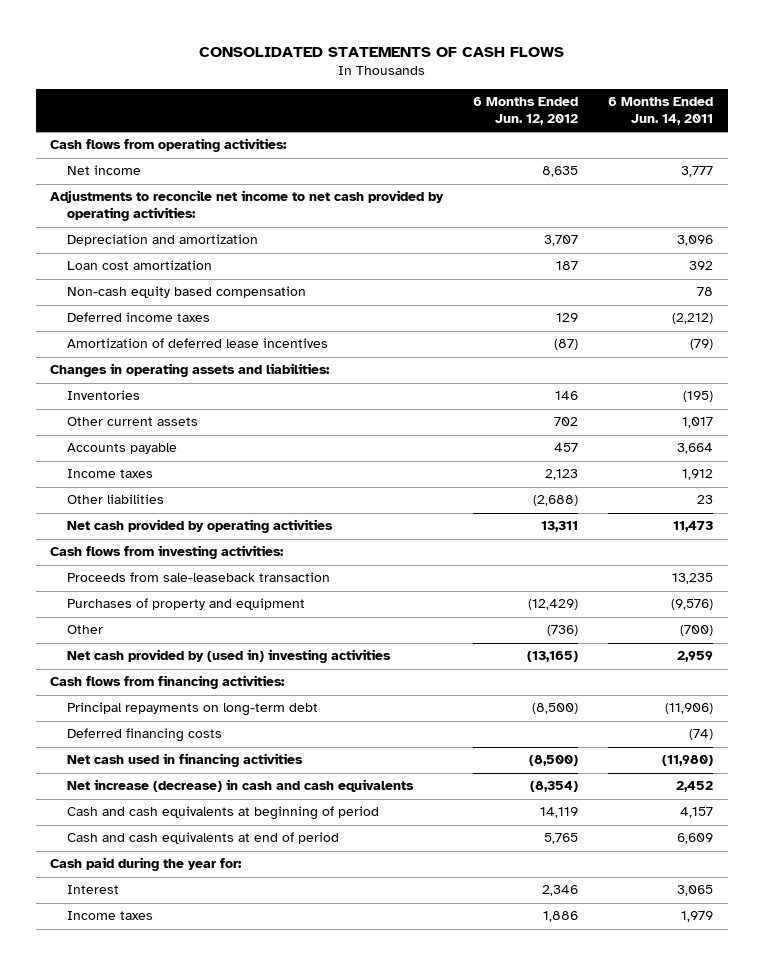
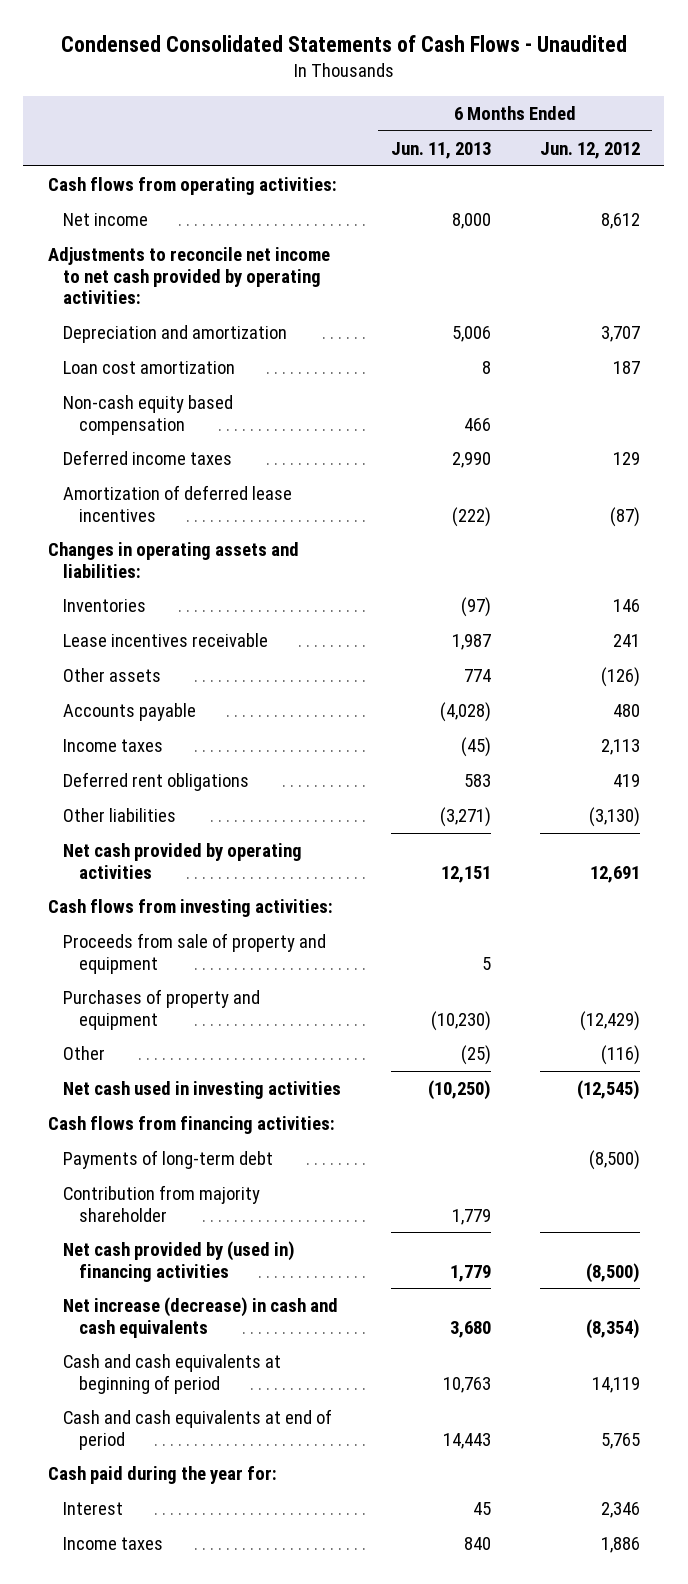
[198,46,564,57] CONSOLIDATED STATEMENTS OF CASH FLOWS -> [60,34,627,52] Condensed Consolidated Statements of Cash Flows - Unaudited
[607,97,713,126] 6 Months Ended Jun. 14, 2011 -> none
none -> [390,141,491,159] Jun. 11, 2013
[542,166,579,178] 8,635 -> [600,213,640,230] 8,612
none -> [63,633,269,648] Lease incentives receivable
[67,417,199,427] Other current assets -> [63,668,162,683] Other assets
[554,417,579,427] 702 -> [600,667,640,688] (126)
[554,443,579,453] 457 -> [612,704,640,718] 480
[545,469,579,481] 2,123 -> [600,739,640,756] 2,113
none -> [63,772,250,792] Deferred rent obligations
[533,495,579,507] (2,688) -> [588,807,640,828] (3,130)
[541,521,579,533] 13,311 -> [589,865,640,883] 12,691
[67,572,331,583] Proceeds from sale-leaseback transaction -> [63,933,327,974] Proceeds from sale of property and equipment
[547,625,579,637] (736) -> [600,1045,640,1066] (116)
[67,649,392,664] Net cash provided by (used in) investing activities -> [63,1081,342,1100] Net cash used in investing activities
[527,651,579,663] (13,165) -> [576,1080,640,1101] (12,545)
[67,728,223,743] Deferred financing costs -> none
[67,702,319,717] Principal repayments on long-term debt -> [63,1150,274,1170] Payments of long-term debt
none -> [63,1185,261,1222] Contribution from majority shareholder
[67,753,304,768] Net cash used in financing activities -> [63,1241,296,1282] Net cash provided by (used in) financing activities

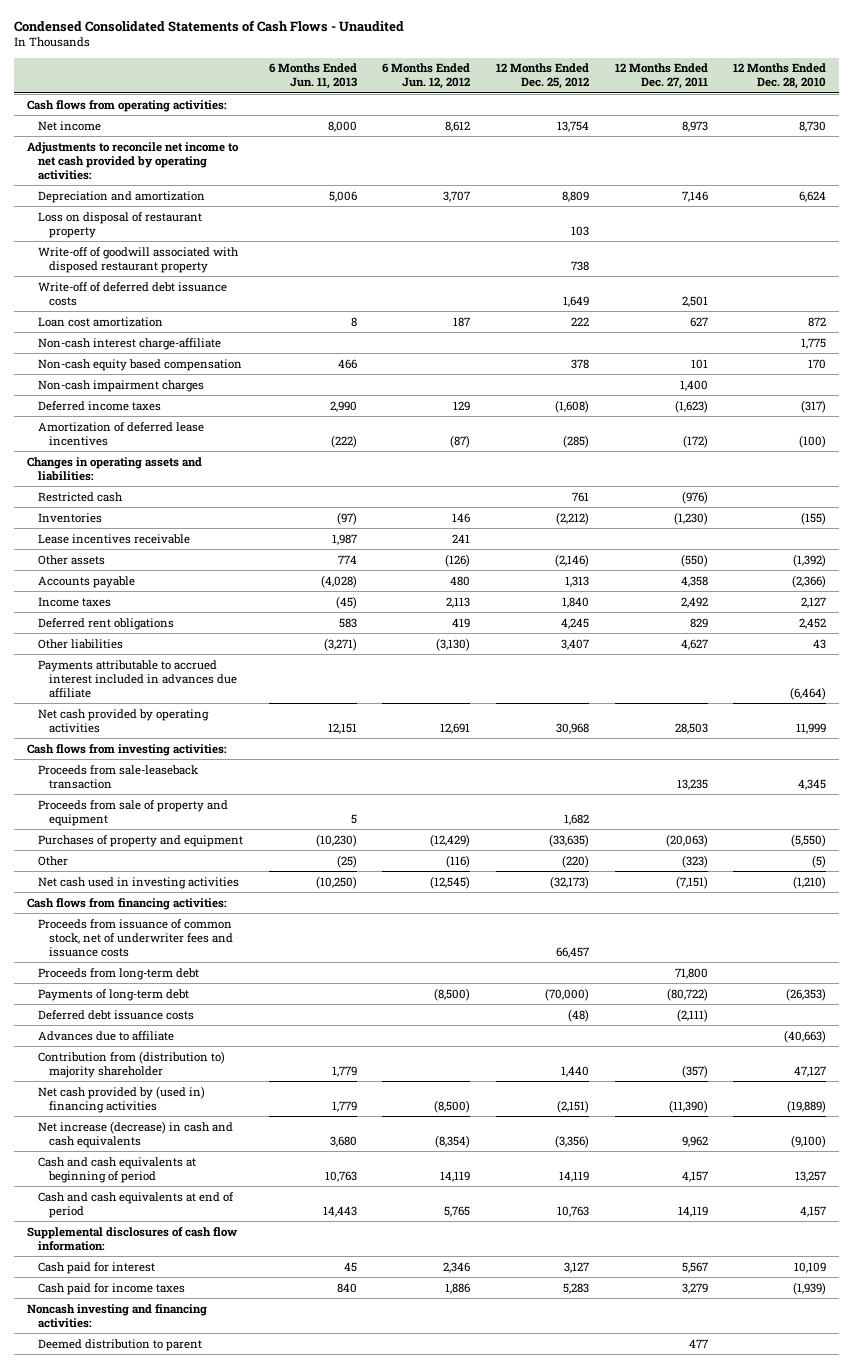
none -> [496,63,590,90] 12 Months Ended Dec. 25, 2012
none -> [614,63,708,90] 12 Months Ended Dec. 27, 2011
none -> [733,63,827,90] 12 Months Ended Dec. 28, 2010
none -> [38,211,203,238] Loss on disposal of restaurant property
none -> [38,246,240,273] Write-off of goodwill associated with disposed restaurant property
none -> [38,281,228,306] Write-off of deferred debt issuance costs
none -> [38,337,222,350] Non-cash interest charge-affiliate
none -> [38,379,205,392] Non-cash impairment charges
none -> [38,491,124,502] Restricted cash
none -> [38,659,238,698] Payments attributable to accrued interest included in advances due affiliate
none -> [38,764,199,789] Proceeds from sale-leaseback transaction
none -> [38,918,234,957] Proceeds from issuance of common stock, net of underwriter fees and issuance costs
none -> [38,967,200,980] Proceeds from long-term debt
none -> [38,1009,195,1020] Deferred debt issuance costs
none -> [38,1030,175,1041] Advances due to affiliate
[63,1185,261,1222] Contribution from majority shareholder -> [38,1050,226,1078] Contribution from (distribution to) majority shareholder
[47,1466,277,1485] Cash paid during the year for: -> none
none -> [26,1226,238,1251] Supplemental disclosures of cash flow information:
[63,1502,124,1516] Interest -> [38,1261,156,1274] Cash paid for interest
[63,1537,164,1551] Income taxes -> [38,1282,186,1295] Cash paid for income taxes
none -> [26,1303,207,1328] Noncash investing and financing activities:
none -> [38,1338,203,1351] Deemed distribution to parent

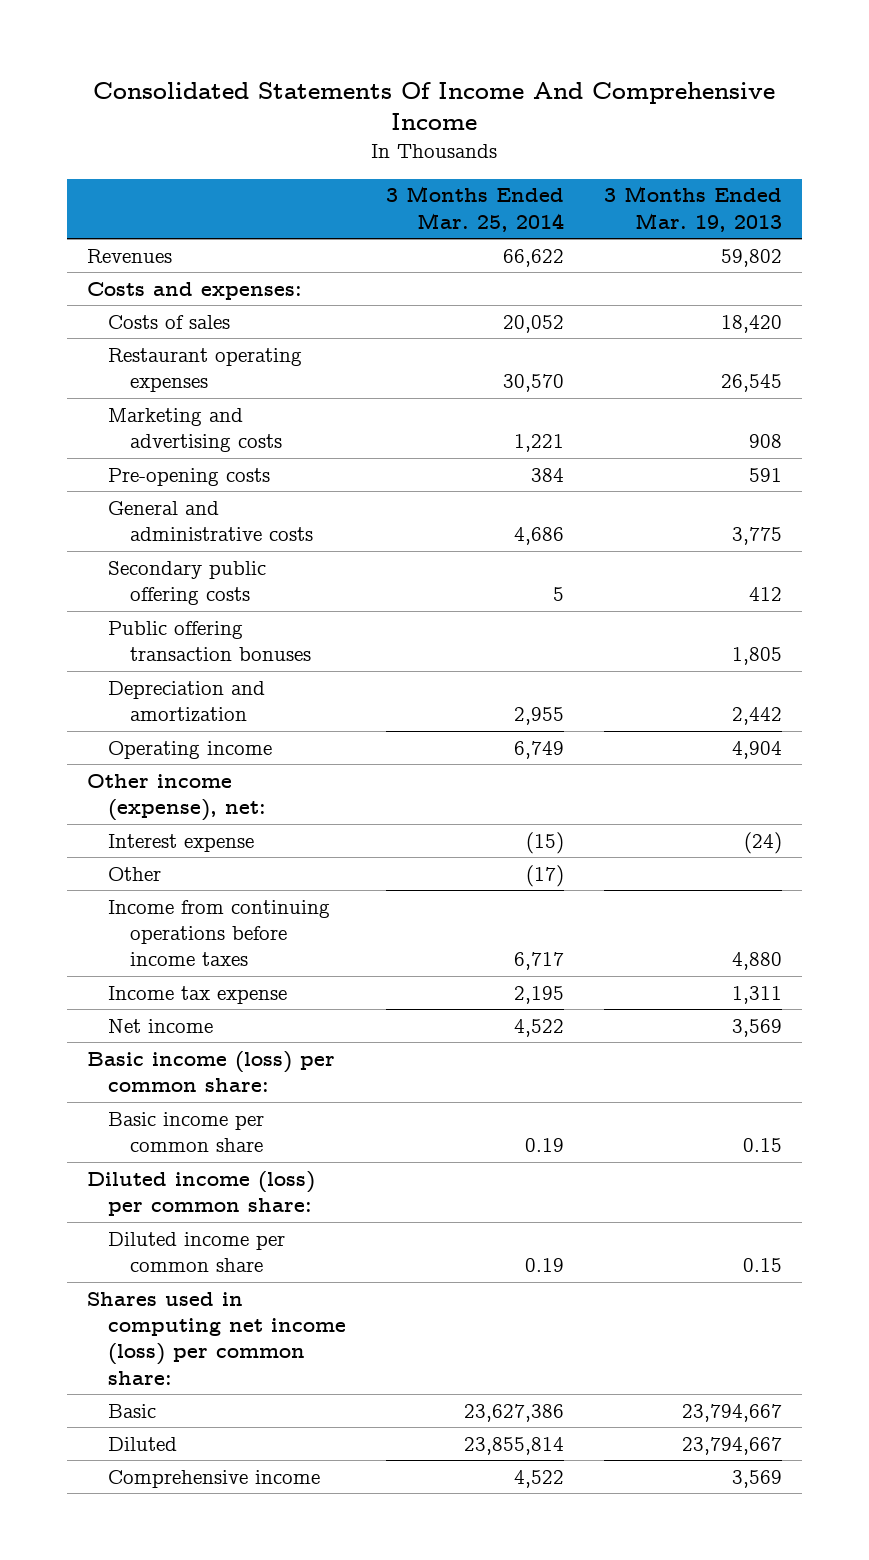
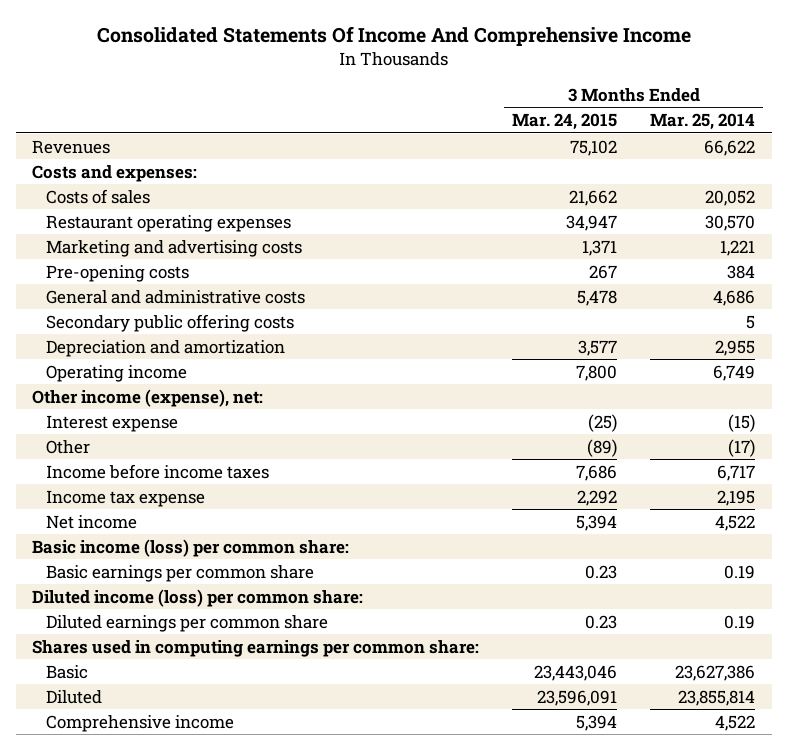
[603,186,782,232] 3 Months Ended Mar. 19, 2013 -> none
none -> [512,113,618,131] Mar. 24, 2015
[108,620,311,662] Public offering transaction bonuses -> none
[108,899,331,967] Income from continuing operations before income taxes -> [46,463,270,479] Income before income taxes
[108,1111,265,1153] Basic income per common share -> [46,564,315,582] Basic earnings per common share
[108,1231,286,1273] Diluted income per common share -> [46,614,329,632] Diluted earnings per common share
[86,1291,347,1385] Shares used in computing net income (loss) per common share: -> [32,639,480,657] Shares used in computing earnings per common share:

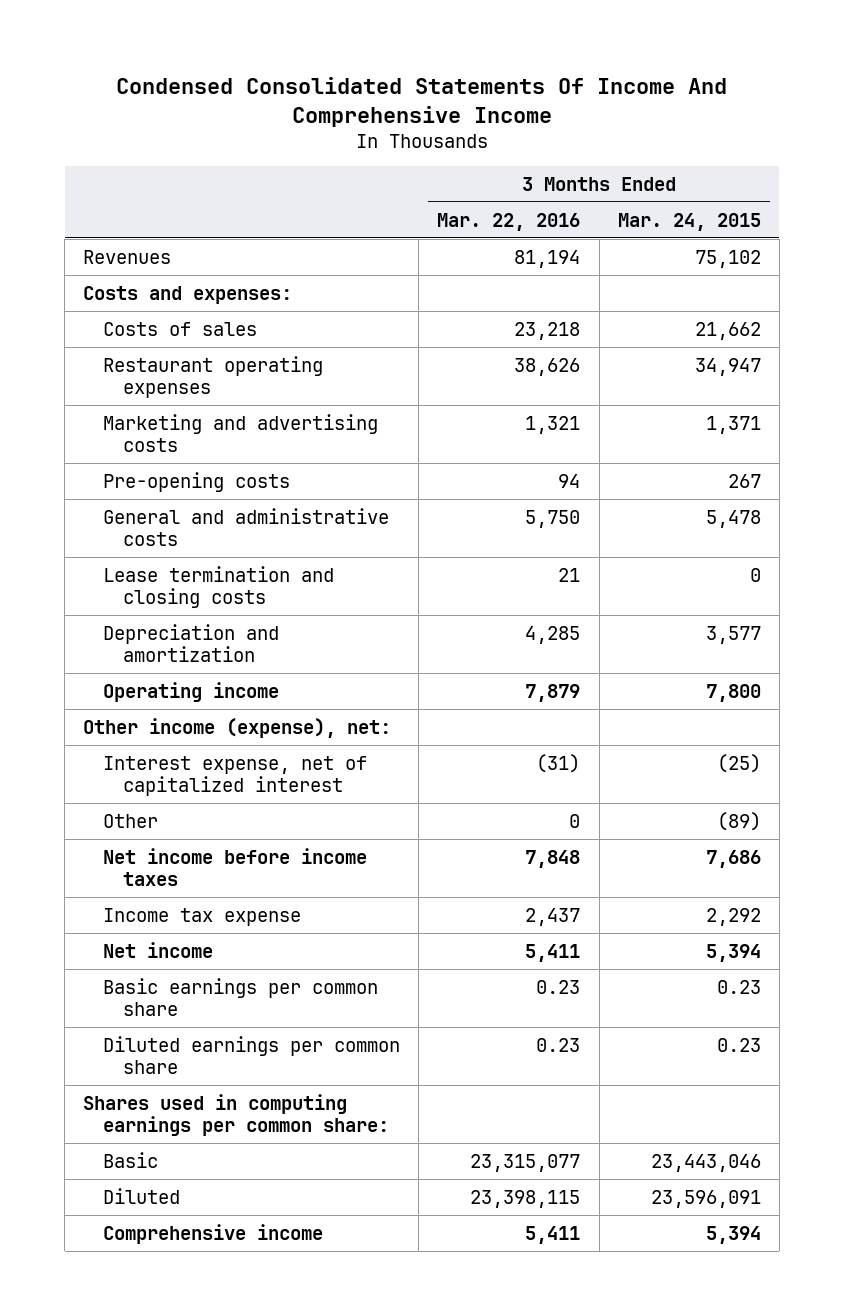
[96,26,691,47] Consolidated Statements Of Income And Comprehensive Income -> [116,76,728,127] Condensed Consolidated Statements Of Income And Comprehensive Income
[650,113,756,131] Mar. 25, 2014 -> none
none -> [437,212,581,231] Mar. 22, 2016
[46,313,295,332] Secondary public offering costs -> none
none -> [103,565,335,609] Lease termination and closing costs
[46,414,179,432] Interest expense -> [103,755,368,797] Interest expense, net of capitalized interest
[46,463,270,479] Income before income taxes -> [103,847,368,887] Net income before income taxes
[32,538,350,557] Basic income (loss) per common share: -> none
[32,588,364,607] Diluted income (loss) per common share: -> none

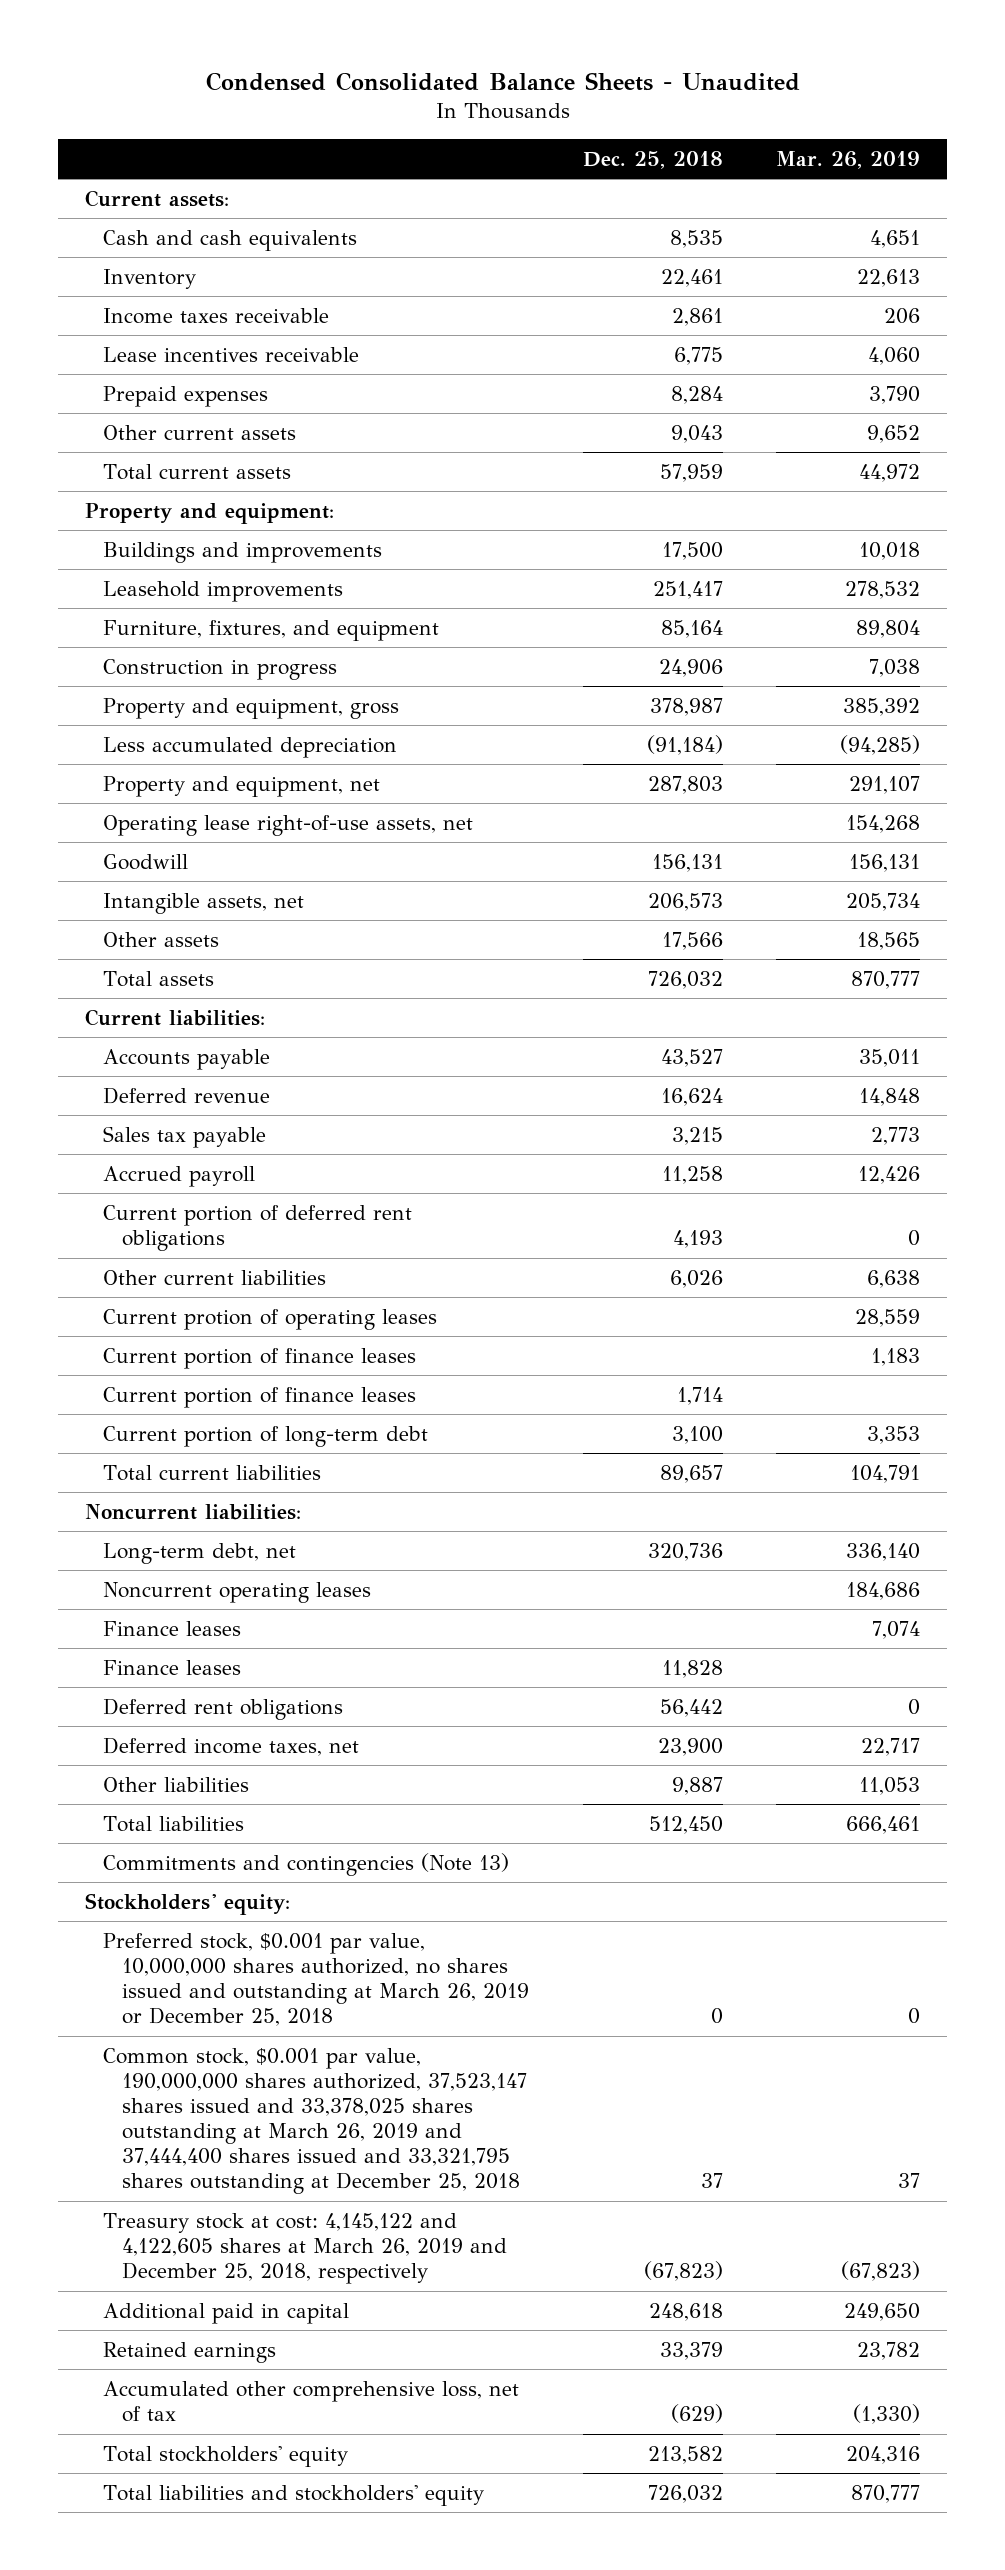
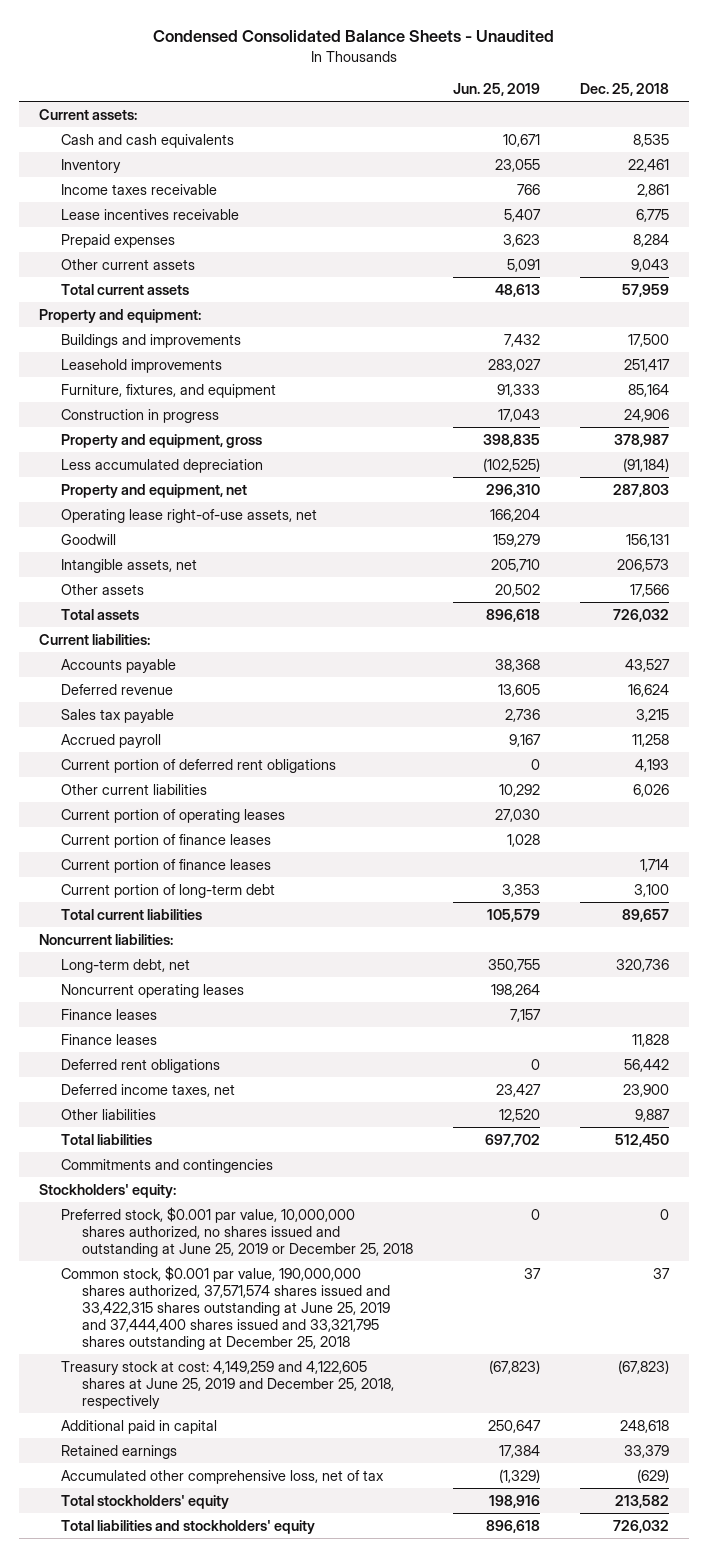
[776,150,921,169] Mar. 26, 2019 -> none
none -> [453,83,541,97] Jun. 25, 2019
[103,1308,438,1330] Current protion of operating leases -> [60,808,285,823] Current portion of operating leases
[103,1852,510,1876] Commitments and contingencies (Note 13) -> [60,1158,273,1173] Commitments and contingencies
[103,1932,529,2026] Preferred stock, $0.001 par value, 10,000,000 shares authorized, no shares issued and outstanding at March 26, 2019 or December 25, 2018 -> [60,1206,414,1257] Preferred stock, $0.001 par value, 10,000,000 shares authorized, no shares issued and outstanding at June 25, 2019 or December 25, 2018
[103,2047,527,2195] Common stock, $0.001 par value, 190,000,000 shares authorized, 37,523,147 shares issued and 33,378,025 shares outstanding at March 26, 2019 and 37,444,400 shares issued and 33,321,795 shares outstanding at December 25, 2018 -> [60,1265,391,1350] Common stock, $0.001 par value, 190,000,000 shares authorized, 37,571,574 shares issued and 33,422,315 shares outstanding at June 25, 2019 and 37,444,400 shares issued and 33,321,795 shares outstanding at December 25, 2018
[103,2212,507,2284] Treasury stock at cost: 4,145,122 and 4,122,605 shares at March 26, 2019 and December 25, 2018, respectively -> [60,1360,395,1409] Treasury stock at cost: 4,149,259 and 4,122,605 shares at June 25, 2019 and December 25, 2018, respectively

